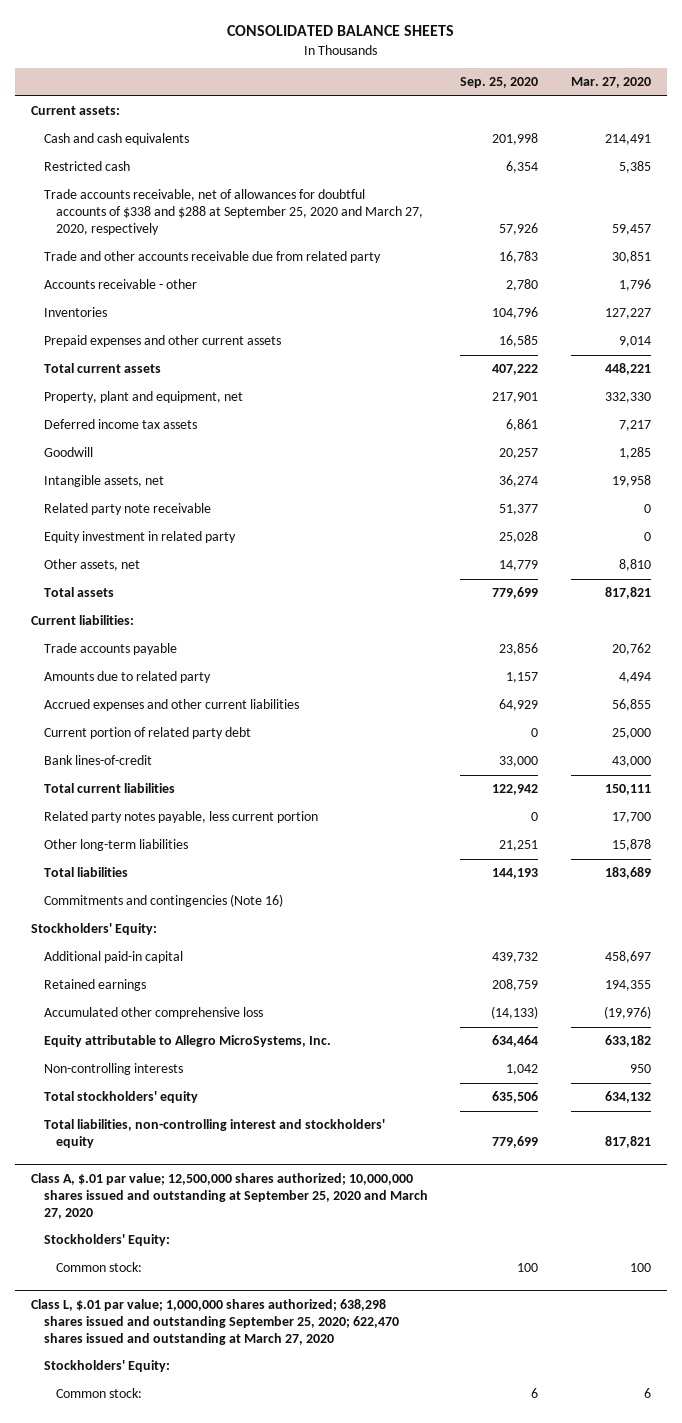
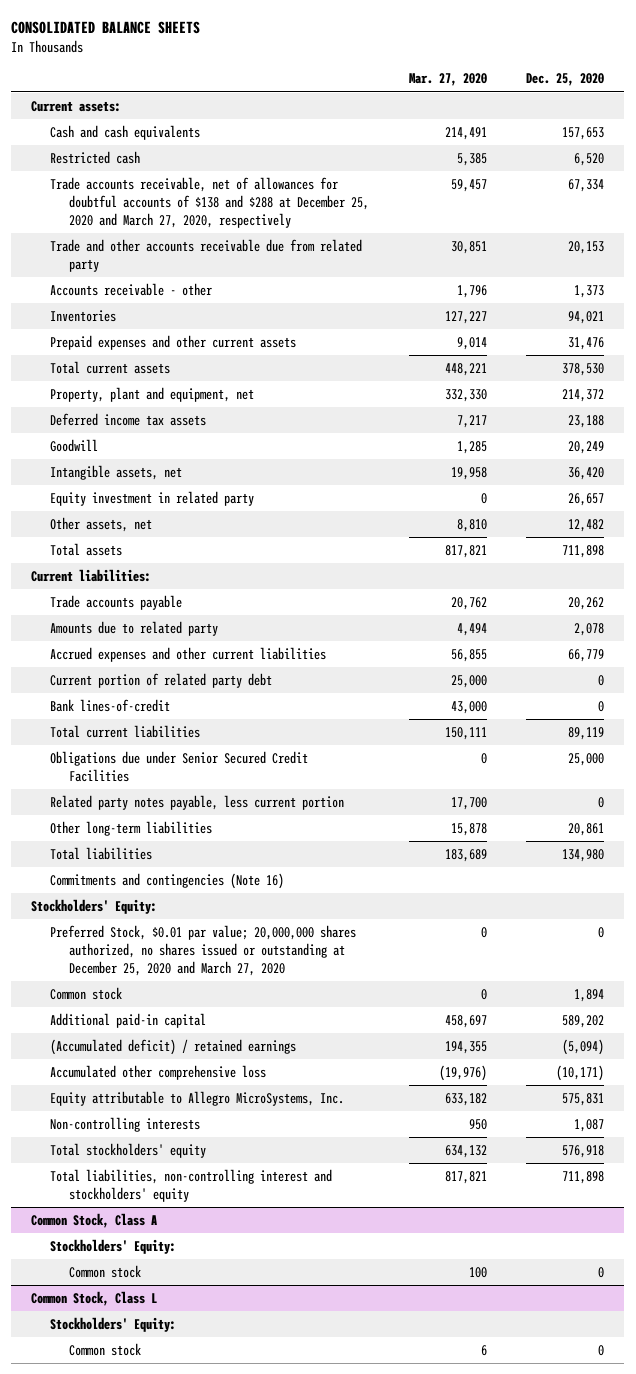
[460,77,539,89] Sep. 25, 2020 -> none
none -> [526,73,605,87] Dec. 25, 2020
[43,189,424,236] Trade accounts receivable, net of allowances for doubtful accounts of $338 and $288 at September 25, 2020 and March 27, 2020, respectively -> [50,176,370,228] Trade accounts receivable, net of allowances for doubtful accounts of $138 and $288 at December 25, 2020 and March 27, 2020, respectively
[43,503,211,516] Related party note receivable -> none
none -> [50,750,309,782] Obligations due under Senior Secured Credit Facilities
none -> [50,924,357,976] Preferred Stock, $0.01 par value; 20,000,000 shares authorized, no shares issued or outstanding at December 25, 2020 and March 27, 2020
none -> [50,986,123,1000] Common stock
[43,979,146,992] Retained earnings -> [50,1038,297,1055] (Accumulated deficit) / retained earnings
[31,1172,428,1220] Class A, $.01 par value; 12,500,000 shares authorized; 10,000,000 shares issued and outstanding at September 25, 2020 and March 27, 2020 -> [31,1212,158,1228] Common Stock, Class A
[56,1262,143,1273] Common stock: -> [69,1264,142,1278] Common stock
[31,1298,399,1346] Class L, $.01 par value; 1,000,000 shares authorized; 638,298 shares issued and outstanding September 25, 2020; 622,470 shares issued and outstanding at March 27, 2020 -> [31,1290,158,1306] Common Stock, Class L
[56,1388,143,1399] Common stock: -> [69,1342,142,1356] Common stock

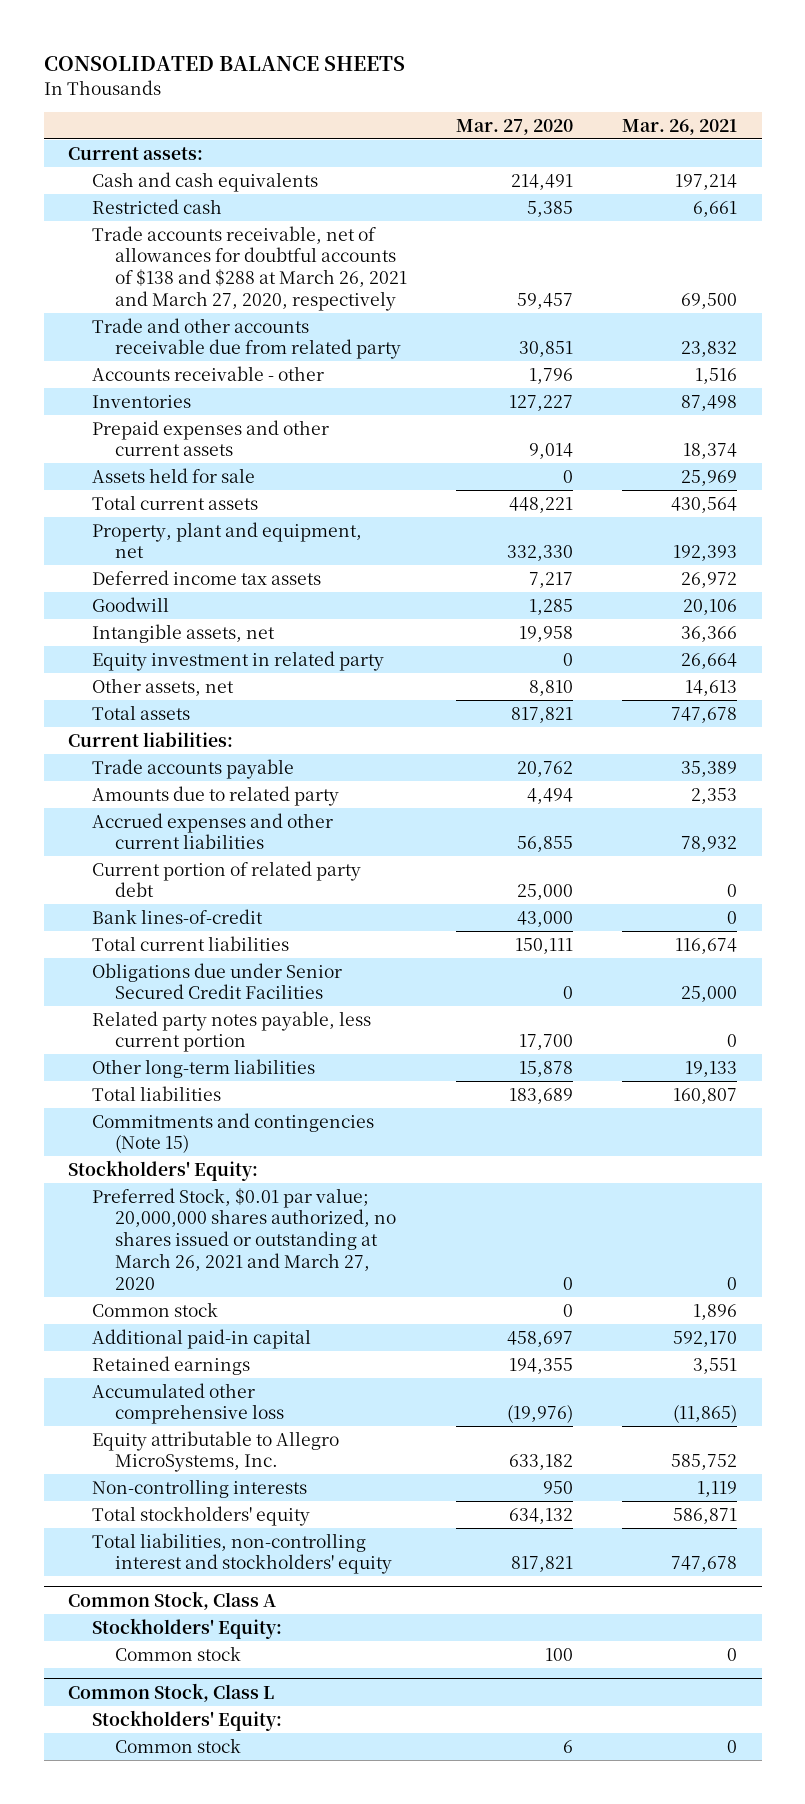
[526,73,605,87] Dec. 25, 2020 -> none
none -> [622,119,738,136] Mar. 26, 2021
[50,176,370,228] Trade accounts receivable, net of allowances for doubtful accounts of $138 and $288 at December 25, 2020 and March 27, 2020, respectively -> [91,225,408,311] Trade accounts receivable, net of allowances for doubtful accounts of $138 and $288 at March 26, 2021 and March 27, 2020, respectively
none -> [91,467,255,483] Assets held for sale
[50,872,285,889] Commitments and contingencies (Note 16) -> [91,1112,374,1154] Commitments and contingencies (Note 15)
[50,924,357,976] Preferred Stock, $0.01 par value; 20,000,000 shares authorized, no shares issued or outstanding at December 25, 2020 and March 27, 2020 -> [91,1187,397,1290] Preferred Stock, $0.01 par value; 20,000,000 shares authorized, no shares issued or outstanding at March 26, 2021 and March 27, 2020
[50,1038,297,1055] (Accumulated deficit) / retained earnings -> [91,1355,250,1375] Retained earnings

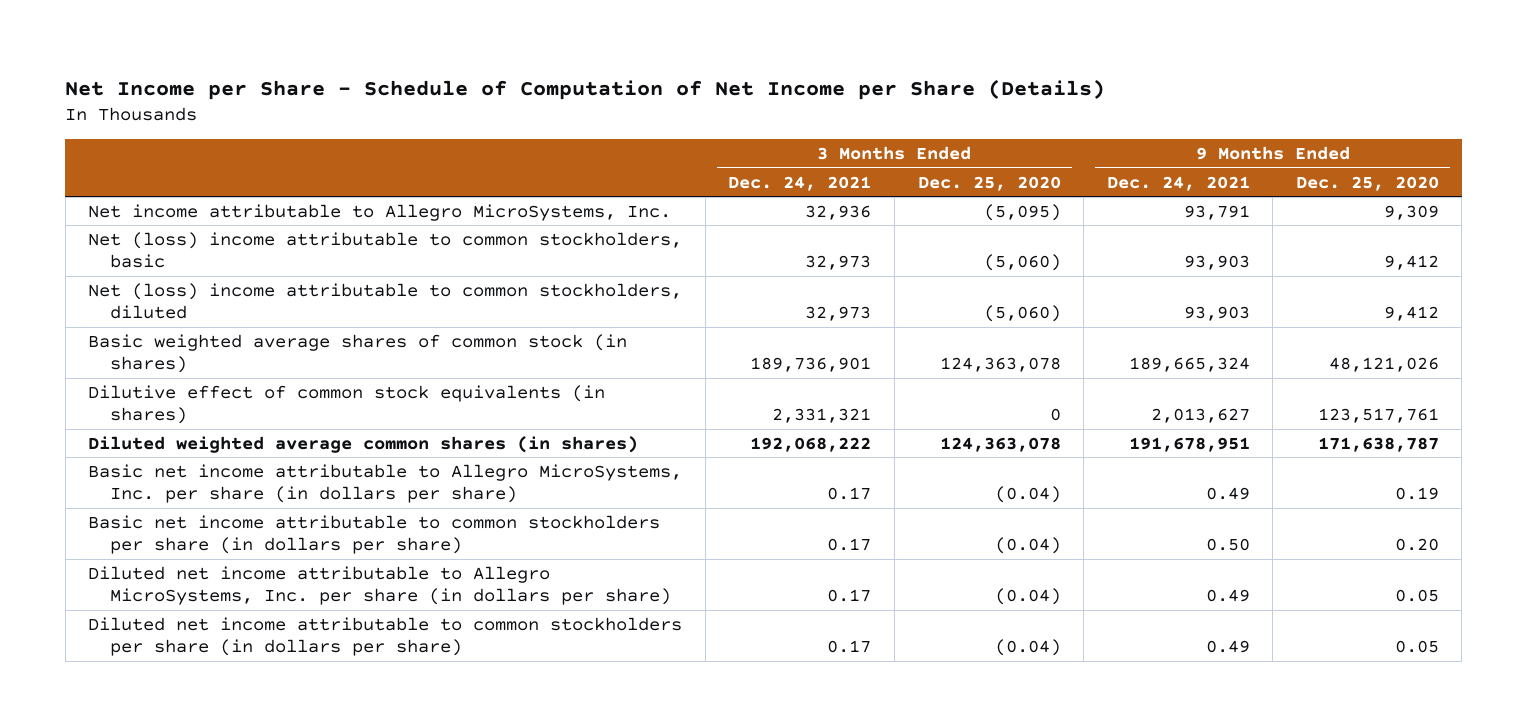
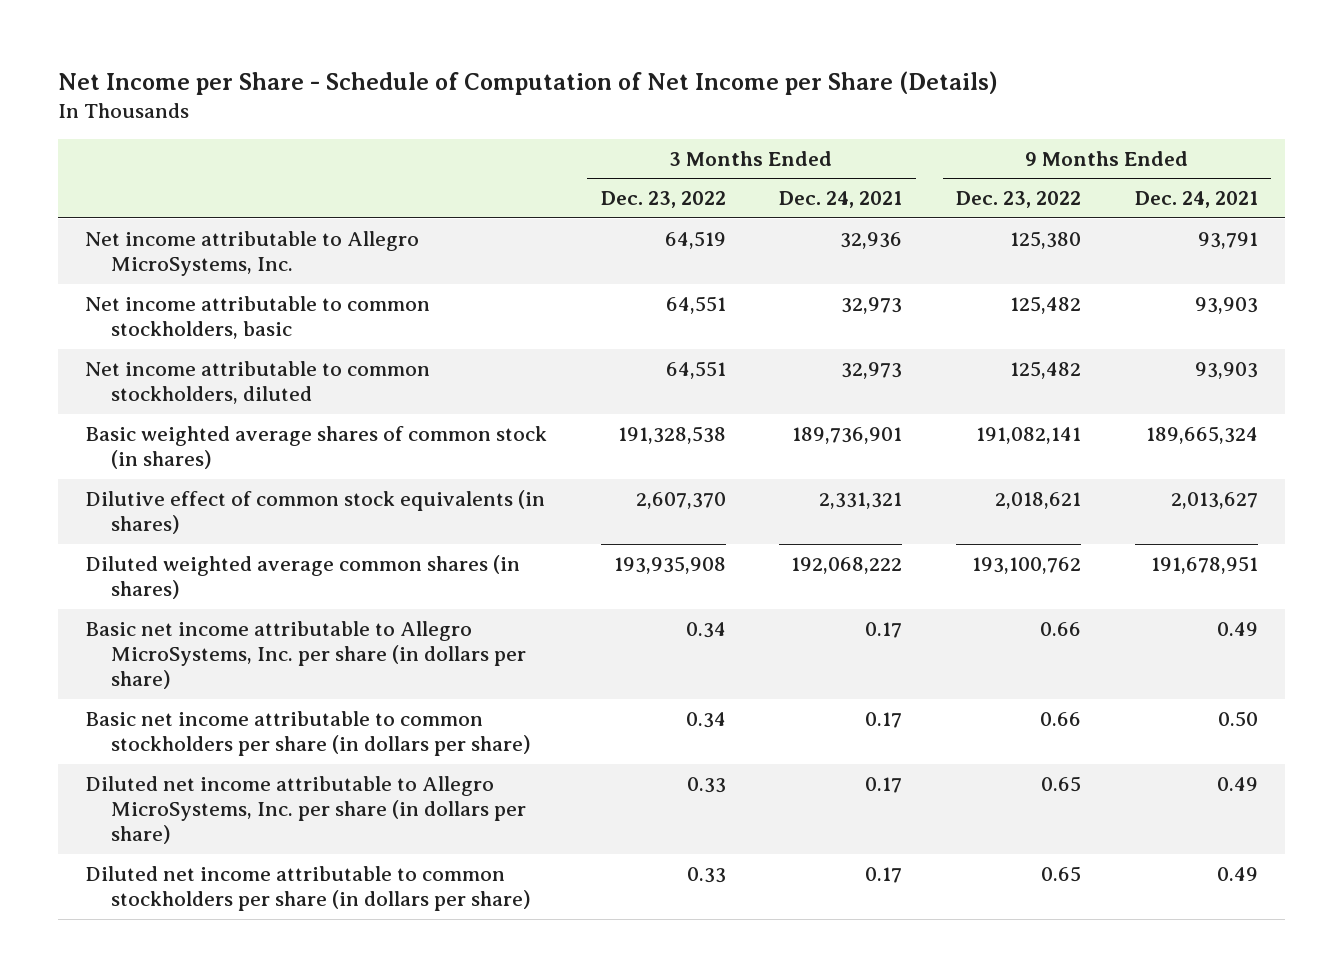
[917,175,1061,191] Dec. 25, 2020 -> none
[1295,175,1439,191] Dec. 25, 2020 -> none
none -> [600,191,726,209] Dec. 23, 2022
none -> [955,191,1081,209] Dec. 23, 2022
[88,231,683,269] Net (loss) income attributable to common stockholders, basic -> [84,295,430,340] Net income attributable to common stockholders, basic
[88,282,683,320] Net (loss) income attributable to common stockholders, diluted -> [84,360,430,405] Net income attributable to common stockholders, diluted

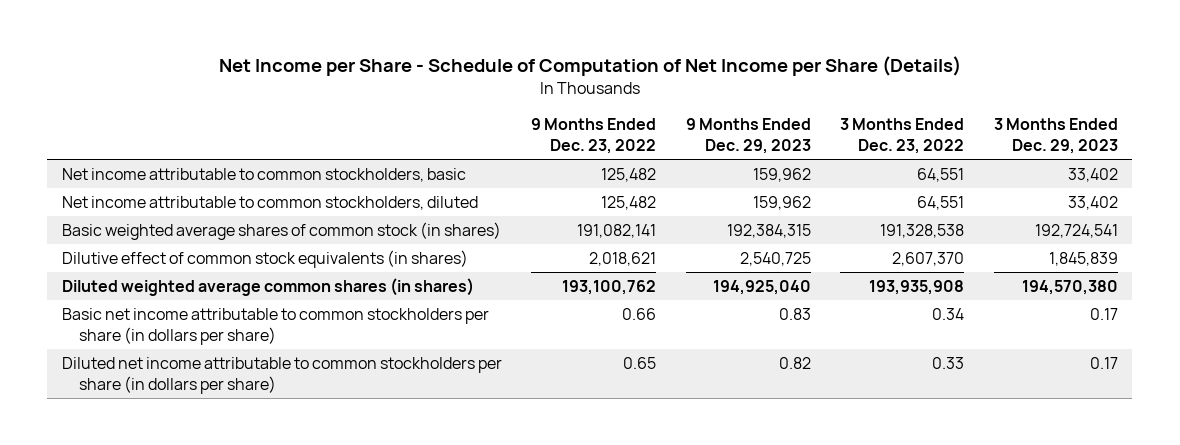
[779,191,903,209] Dec. 24, 2021 -> none
[1134,191,1258,209] Dec. 24, 2021 -> none
none -> [685,118,811,154] 9 Months Ended Dec. 29, 2023
none -> [993,118,1118,154] 3 Months Ended Dec. 29, 2023
[84,230,419,277] Net income attributable to Allegro MicroSystems, Inc. -> none
[84,620,527,690] Basic net income attributable to Allegro MicroSystems, Inc. per share (in dollars per share) -> none
[84,775,527,845] Diluted net income attributable to Allegro MicroSystems, Inc. per share (in dollars per share) -> none

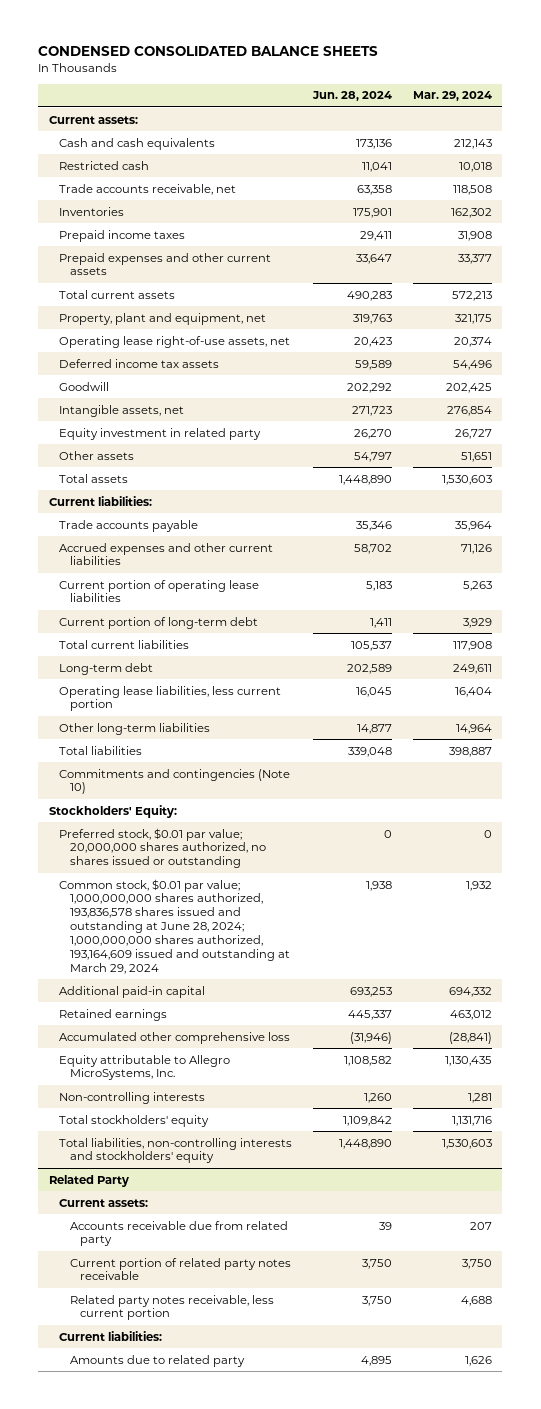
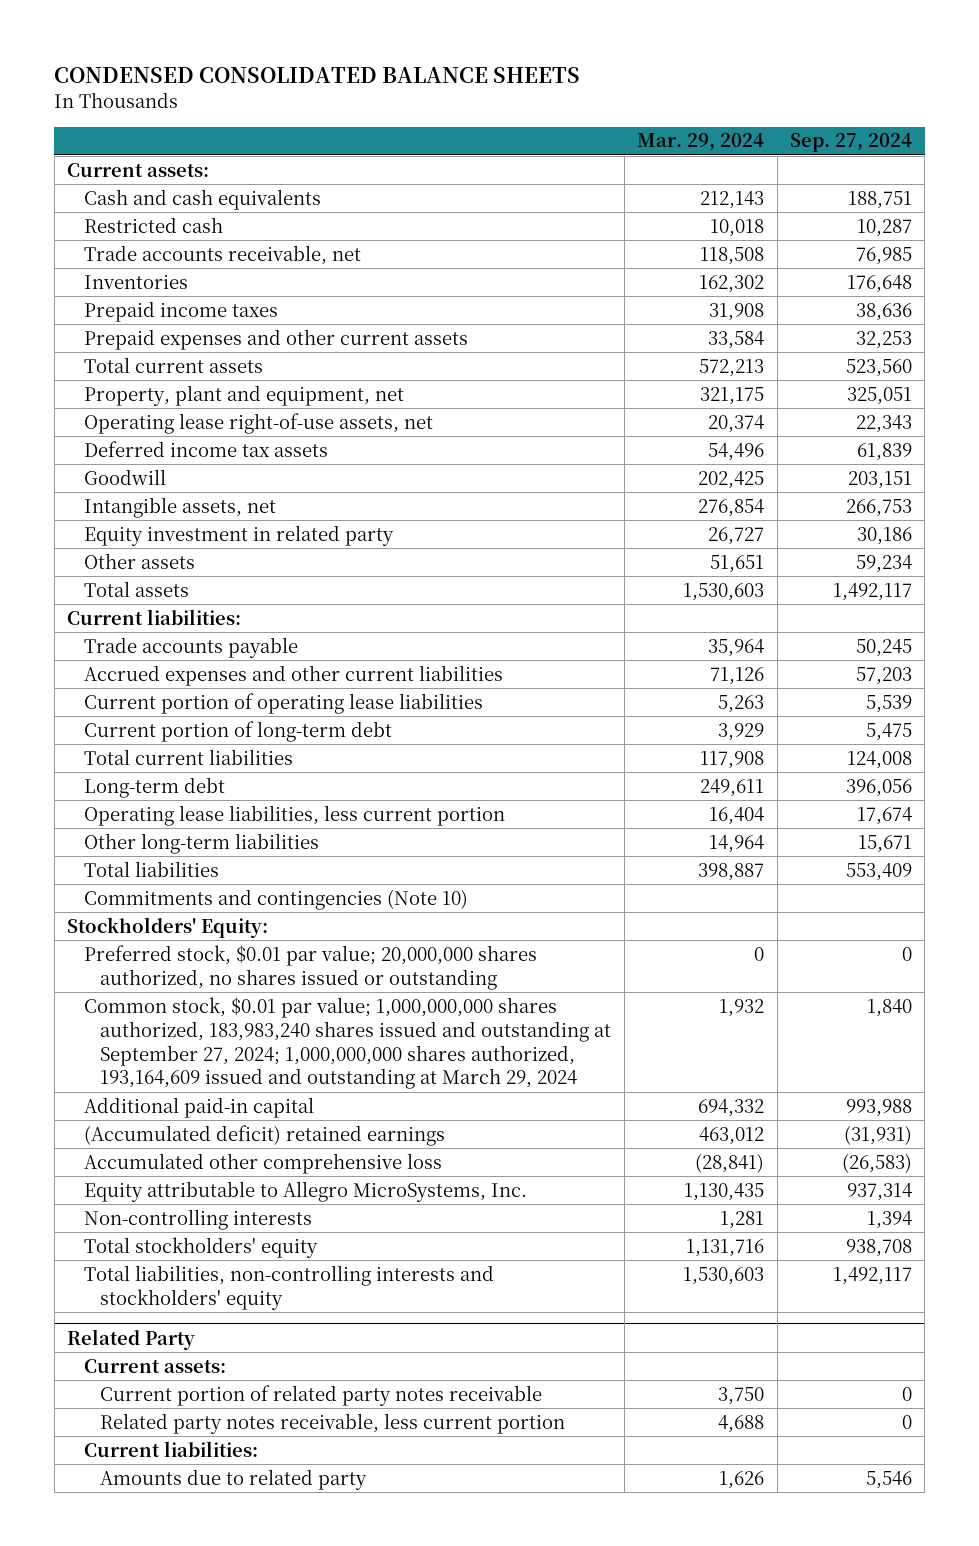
[312,91,393,102] Jun. 28, 2024 -> none
none -> [789,133,912,153] Sep. 27, 2024
[458,253,493,264] 33,377 -> [708,330,765,349] 33,584
[59,878,290,974] Common stock, $0.01 par value; 1,000,000,000 shares authorized, 193,836,578 shares issued and outstanding at June 28, 2024; 1,000,000,000 shares authorized, 193,164,609 issued and outstanding at March 29, 2024 -> [83,996,612,1090] Common stock, $0.01 par value; 1,000,000,000 shares authorized, 183,983,240 shares issued and outstanding at September 27, 2024; 1,000,000,000 shares authorized, 193,164,609 issued and outstanding at March 29, 2024
[59,1008,168,1021] Retained earnings -> [83,1124,445,1146] (Accumulated deficit) retained earnings
[69,1220,288,1247] Accounts receivable due from related party -> none

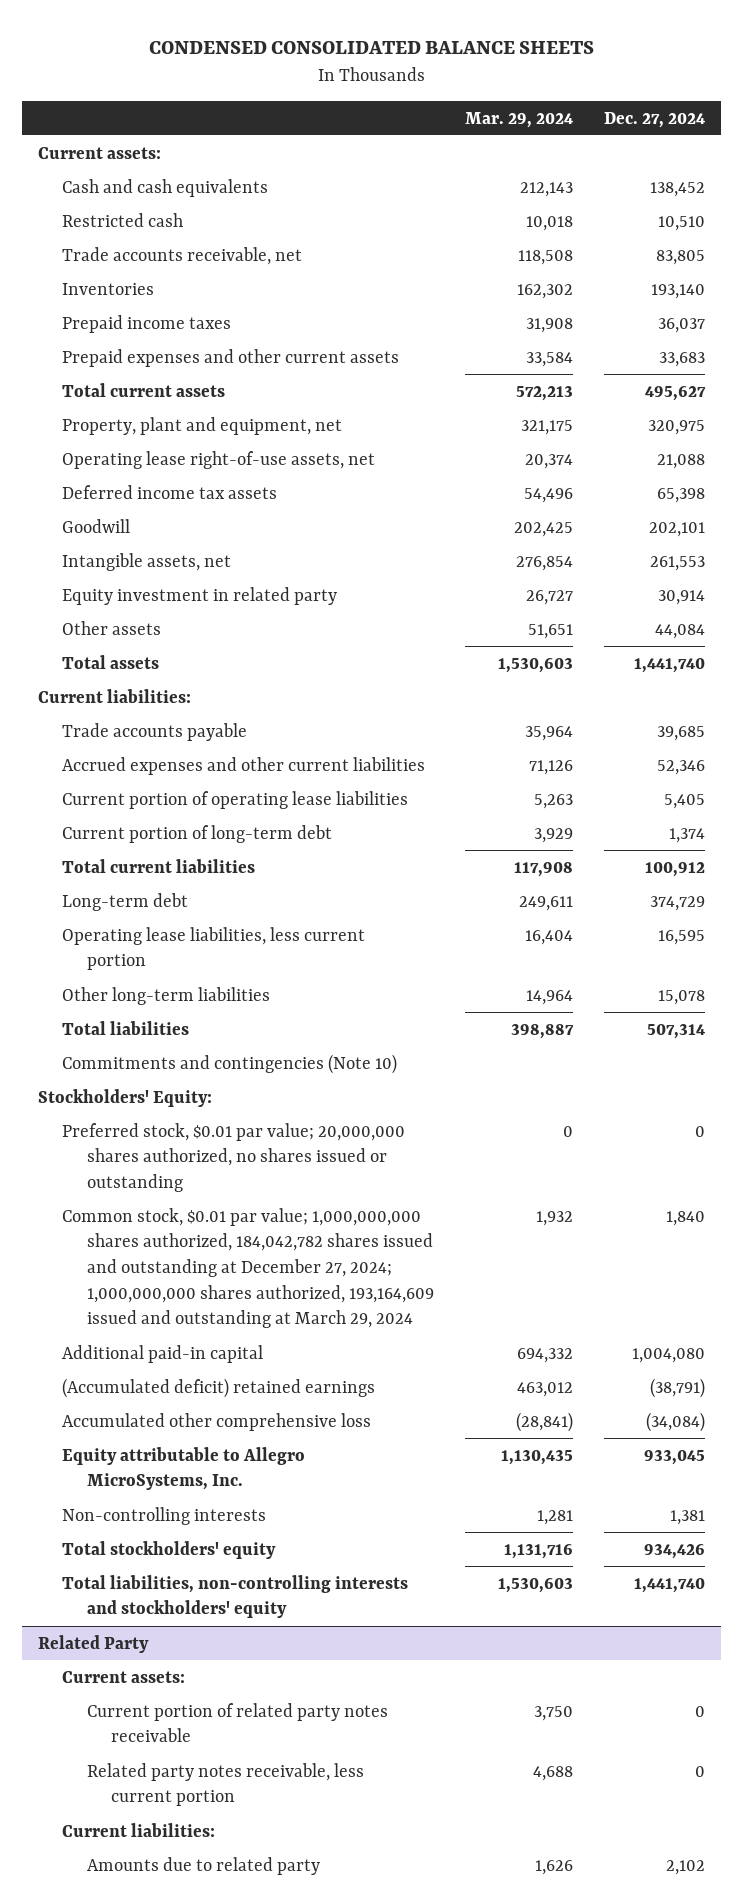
[789,133,912,153] Sep. 27, 2024 -> none
none -> [603,111,705,128] Dec. 27, 2024
[83,996,612,1090] Common stock, $0.01 par value; 1,000,000,000 shares authorized, 183,983,240 shares issued and outstanding at September 27, 2024; 1,000,000,000 shares authorized, 193,164,609 issued and outstanding at March 29, 2024 -> [62,1207,434,1329] Common stock, $0.01 par value; 1,000,000,000 shares authorized, 184,042,782 shares issued and outstanding at December 27, 2024; 1,000,000,000 shares authorized, 193,164,609 issued and outstanding at March 29, 2024

